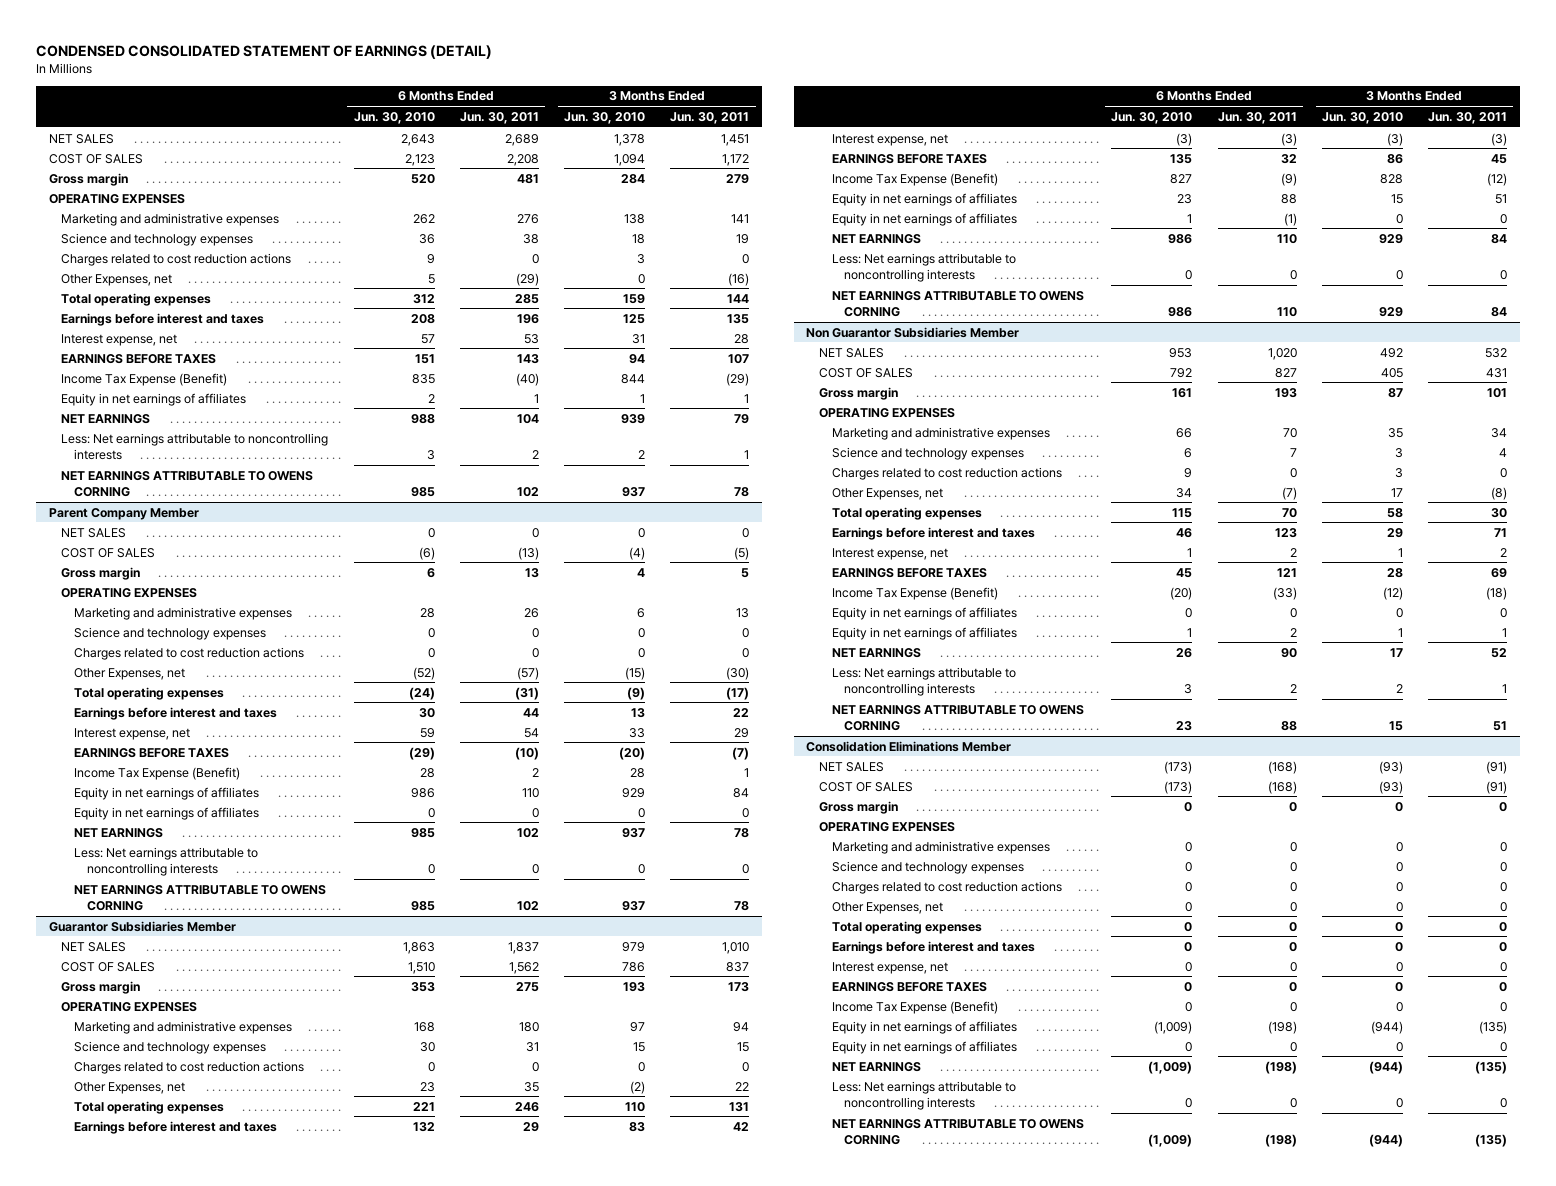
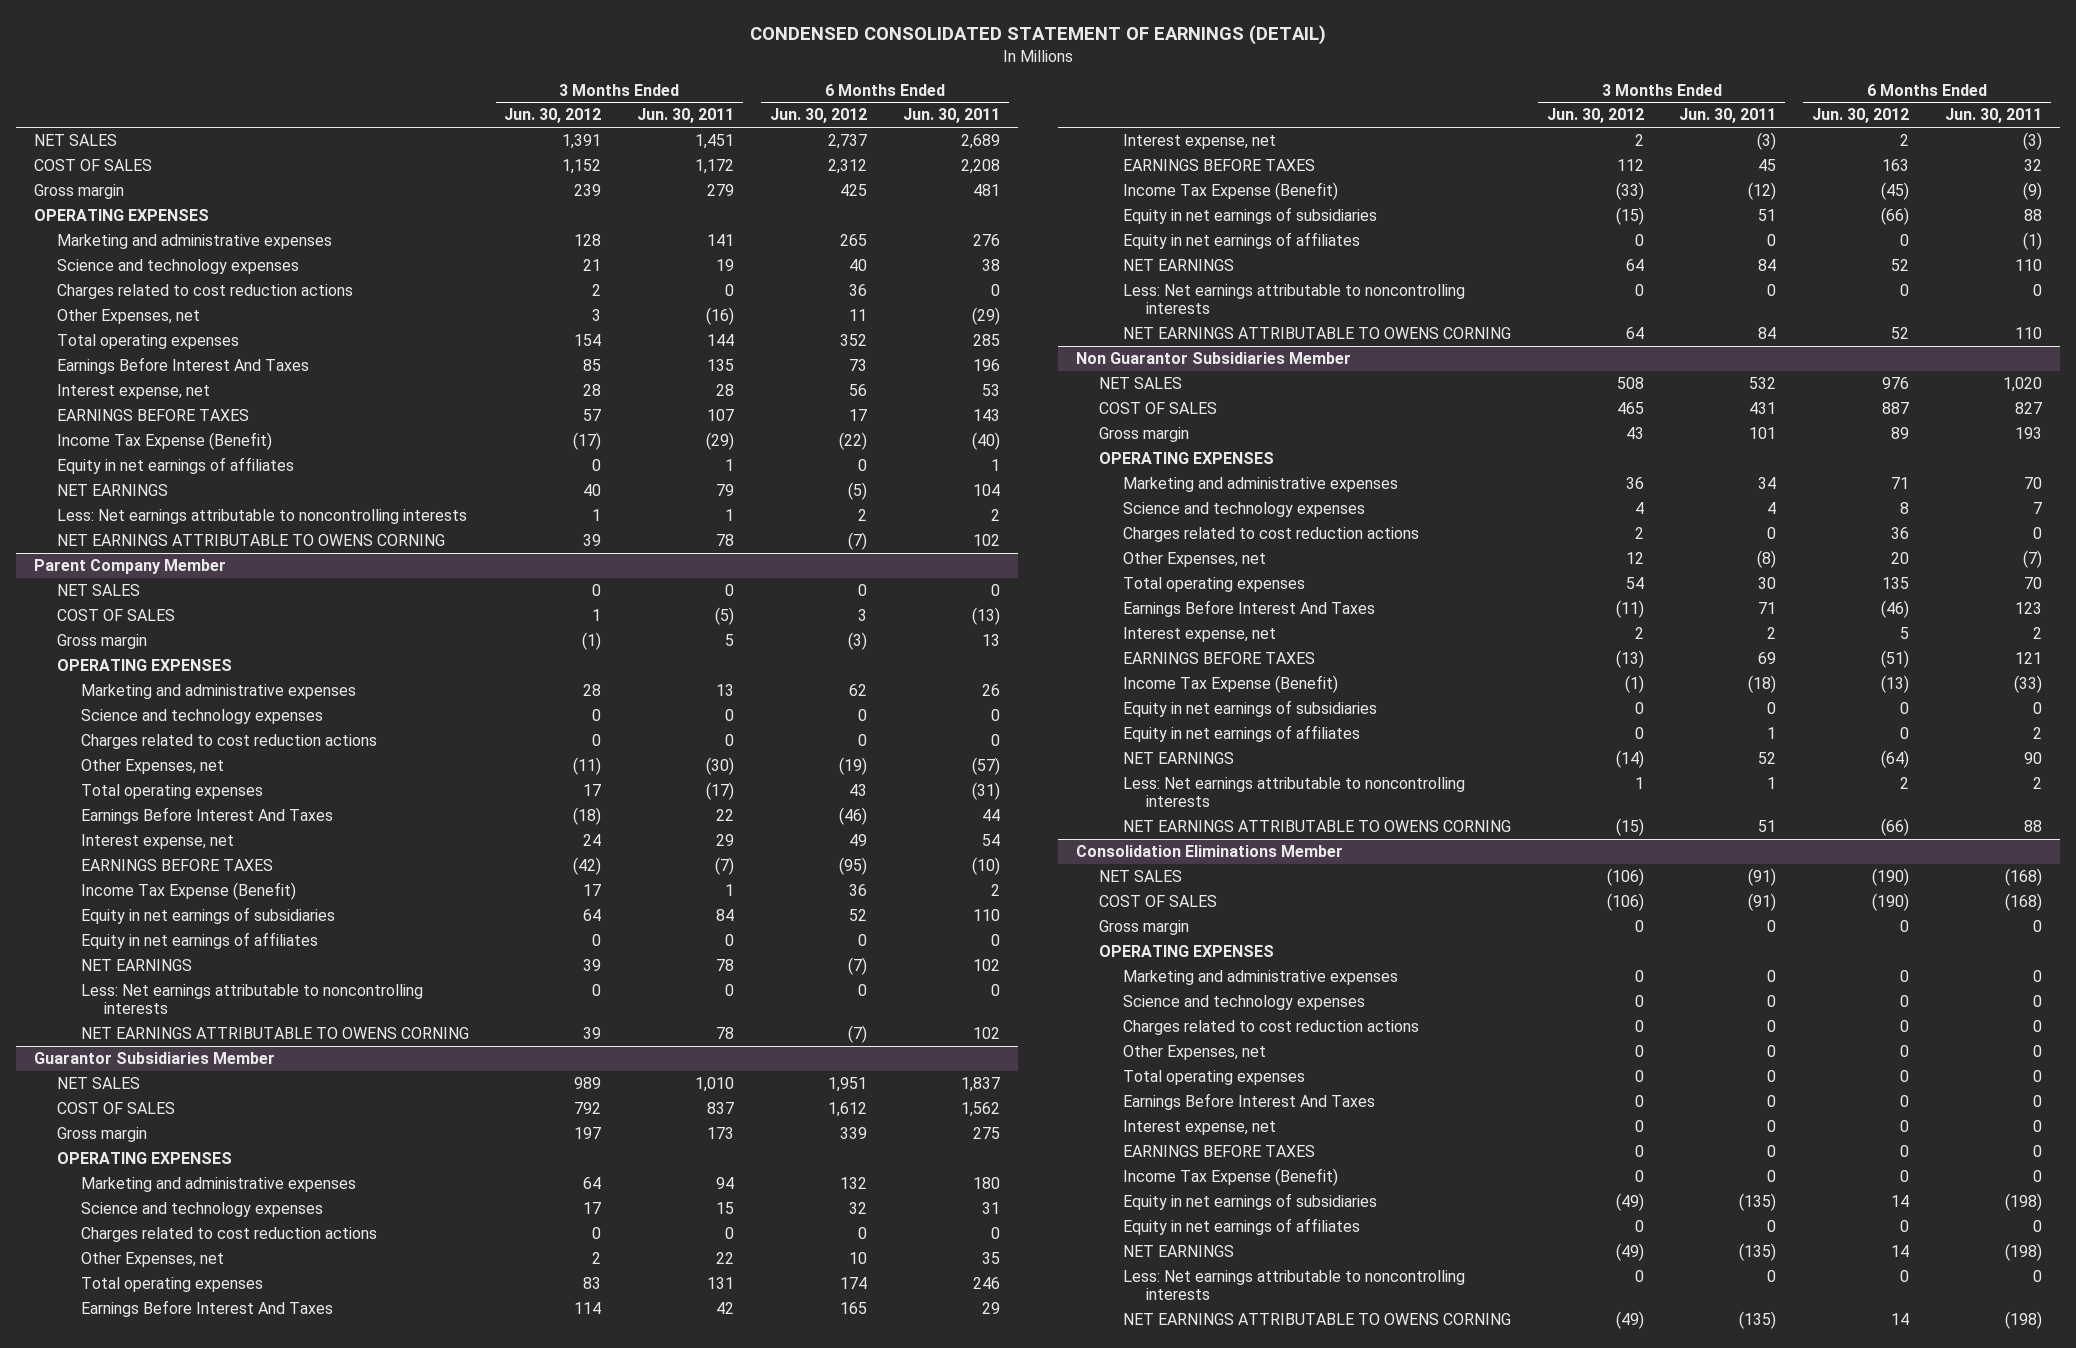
[353,111,435,124] Jun. 30, 2010 -> none
[564,111,646,124] Jun. 30, 2010 -> none
none -> [504,108,602,124] Jun. 30, 2012
none -> [770,108,868,124] Jun. 30, 2012
[61,312,265,326] Earnings before interest and taxes -> [57,356,310,374] Earnings Before Interest And Taxes
[74,706,278,720] Earnings before interest and taxes -> [80,806,333,824] Earnings Before Interest And Taxes
[74,786,260,800] Equity in net earnings of affiliates -> [80,906,335,924] Equity in net earnings of subsidiaries
[74,1120,278,1134] Earnings before interest and taxes -> [80,1299,333,1317] Earnings Before Interest And Taxes
[831,192,1017,206] Equity in net earnings of affiliates -> [1122,206,1377,224] Equity in net earnings of subsidiaries
[831,526,1035,540] Earnings before interest and taxes -> [1122,599,1375,617] Earnings Before Interest And Taxes
[831,606,1017,620] Equity in net earnings of affiliates -> [1122,699,1377,717] Equity in net earnings of subsidiaries
[831,940,1035,954] Earnings before interest and taxes -> [1122,1092,1375,1110] Earnings Before Interest And Taxes
[831,1020,1017,1034] Equity in net earnings of affiliates -> [1122,1192,1377,1210] Equity in net earnings of subsidiaries

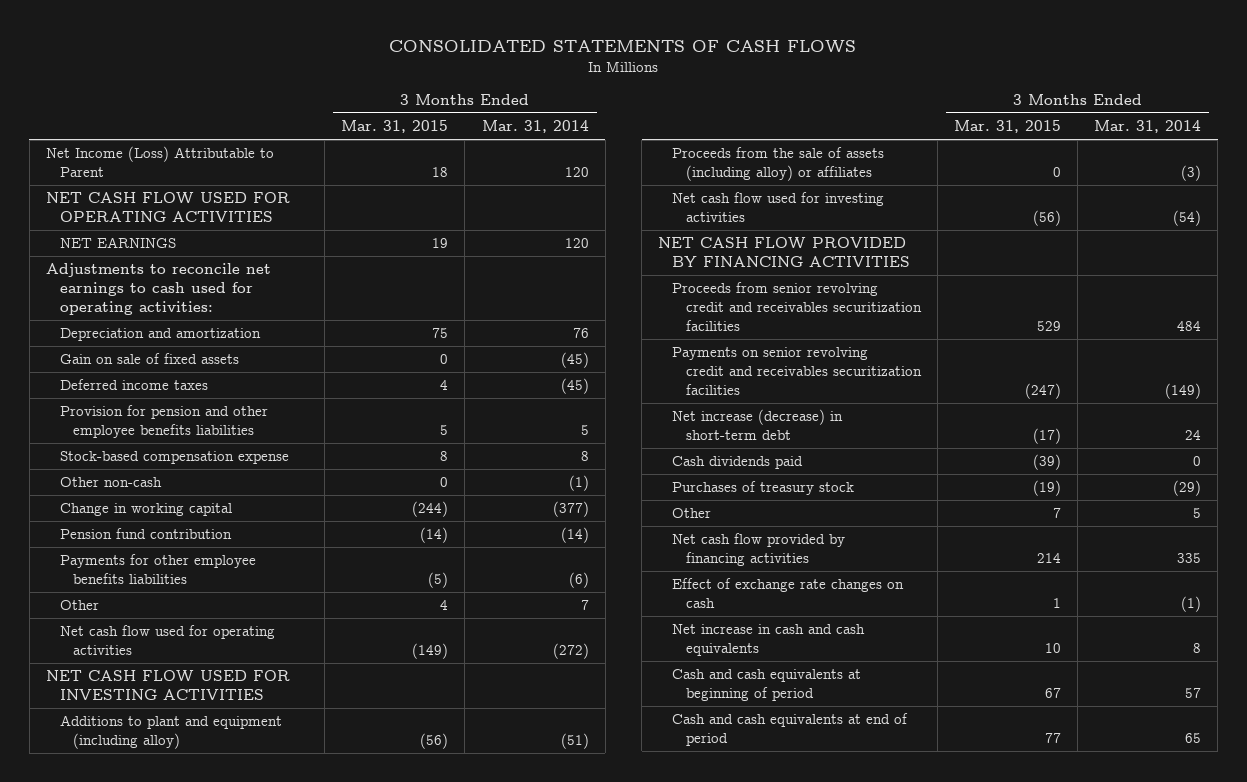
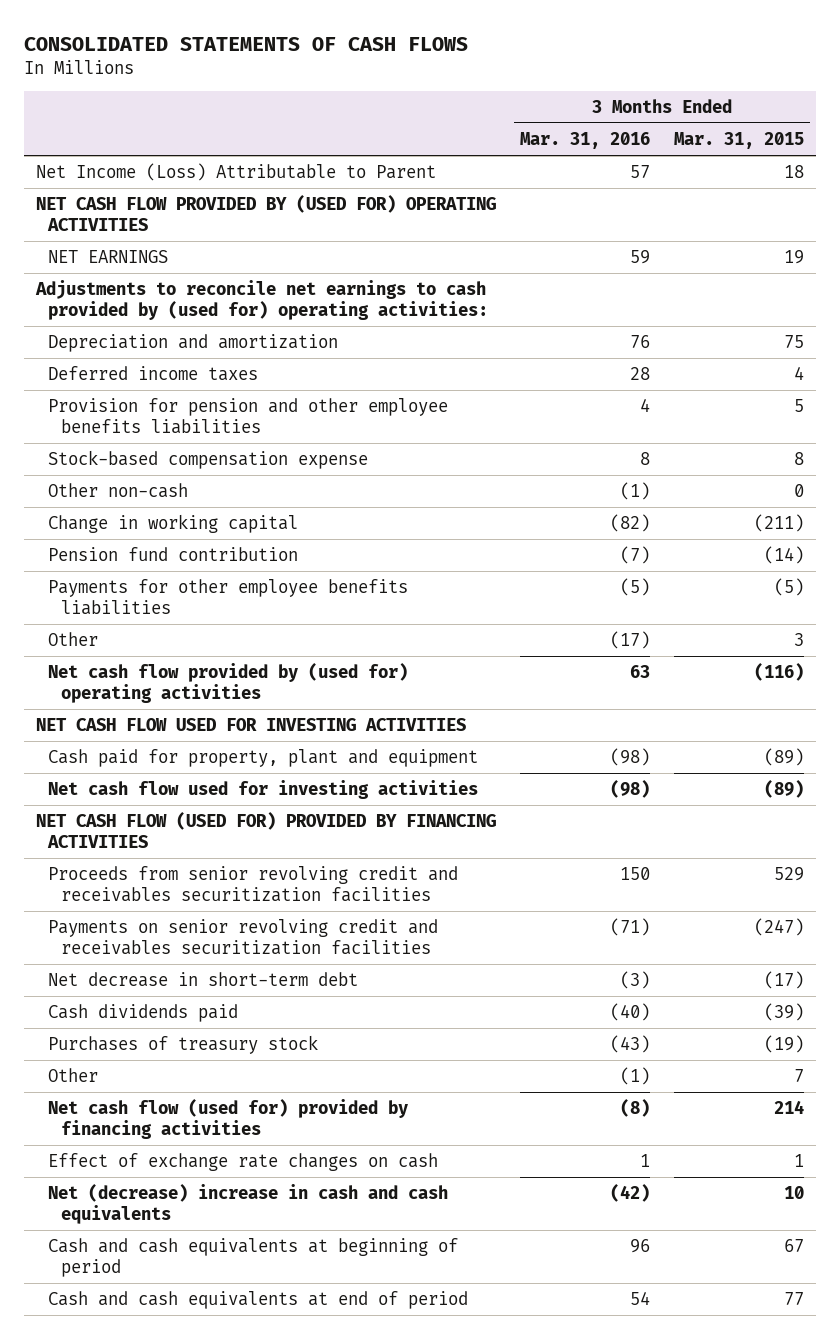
[481,120,589,134] Mar. 31, 2014 -> none
none -> [520,132,651,150] Mar. 31, 2016
[45,192,290,223] NET CASH FLOW USED FOR OPERATING ACTIVITIES -> [36,195,497,231] NET CASH FLOW PROVIDED BY (USED FOR) OPERATING ACTIVITIES
[45,263,271,315] Adjustments to reconcile net earnings to cash used for operating activities: -> [35,280,489,320] Adjustments to reconcile net earnings to cash provided by (used for) operating activities:
[59,353,239,365] Gain on sale of fixed assets -> none
[412,501,449,518] (244) -> [753,514,804,533] (211)
[440,600,449,611] 4 -> [793,633,804,647] 3
[59,625,275,656] Net cash flow used for operating activities -> [48,663,409,703] Net cash flow provided by (used for) operating activities
[412,643,449,660] (149) -> [753,663,804,682] (116)
[672,147,885,182] Proceeds from the sale of assets (including alloy) or affiliates -> none
[59,715,282,750] Additions to plant and equipment (including alloy) -> [48,749,479,768] Cash paid for property, plant and equipment
[420,733,449,750] (56) -> [763,748,804,767] (89)
[1033,210,1062,227] (56) -> [763,780,804,799] (89)
[658,237,911,268] NET CASH FLOW PROVIDED BY FINANCING ACTIVITIES -> [36,812,497,848] NET CASH FLOW (USED FOR) PROVIDED BY FINANCING ACTIVITIES
[672,409,844,441] Net increase (decrease) in short-term debt -> [48,972,359,988] Net decrease in short-term debt
[672,533,846,567] Net cash flow provided by financing activities -> [48,1099,409,1139] Net cash flow (used for) provided by financing activities
[672,624,866,657] Net increase in cash and cash equivalents -> [48,1184,449,1224] Net (decrease) increase in cash and cash equivalents

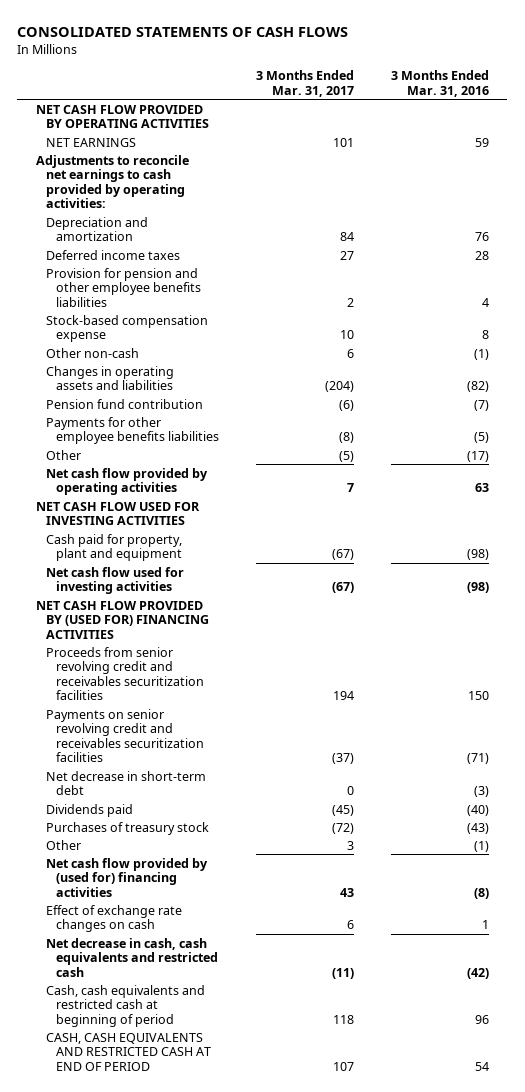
[673,132,804,150] Mar. 31, 2015 -> none
none -> [255,70,354,97] 3 Months Ended Mar. 31, 2017
[36,163,437,182] Net Income (Loss) Attributable to Parent -> none
[36,195,497,231] NET CASH FLOW PROVIDED BY (USED FOR) OPERATING ACTIVITIES -> [35,104,210,129] NET CASH FLOW PROVIDED BY OPERATING ACTIVITIES
[35,280,489,320] Adjustments to reconcile net earnings to cash provided by (used for) operating activities: -> [35,154,189,209] Adjustments to reconcile net earnings to cash provided by operating activities:
[48,514,299,534] Change in working capital -> [46,365,175,391] Changes in operating assets and liabilities
[48,663,409,703] Net cash flow provided by (used for) operating activities -> [46,467,209,496] Net cash flow provided by operating activities
[36,812,497,848] NET CASH FLOW (USED FOR) PROVIDED BY FINANCING ACTIVITIES -> [35,600,210,639] NET CASH FLOW PROVIDED BY (USED FOR) FINANCING ACTIVITIES
[48,1004,239,1023] Cash dividends paid -> [46,803,134,817] Dividends paid
[48,1099,409,1139] Net cash flow (used for) provided by financing activities -> [46,857,209,897] Net cash flow provided by (used for) financing activities
[48,1184,449,1224] Net (decrease) increase in cash and cash equivalents -> [46,937,219,977] Net decrease in cash, cash equivalents and restricted cash
[48,1238,459,1277] Cash and cash equivalents at beginning of period -> [46,984,206,1027] Cash, cash equivalents and restricted cash at beginning of period
[48,1291,469,1310] Cash and cash equivalents at end of period -> [46,1032,212,1071] CASH, CASH EQUIVALENTS AND RESTRICTED CASH AT END OF PERIOD

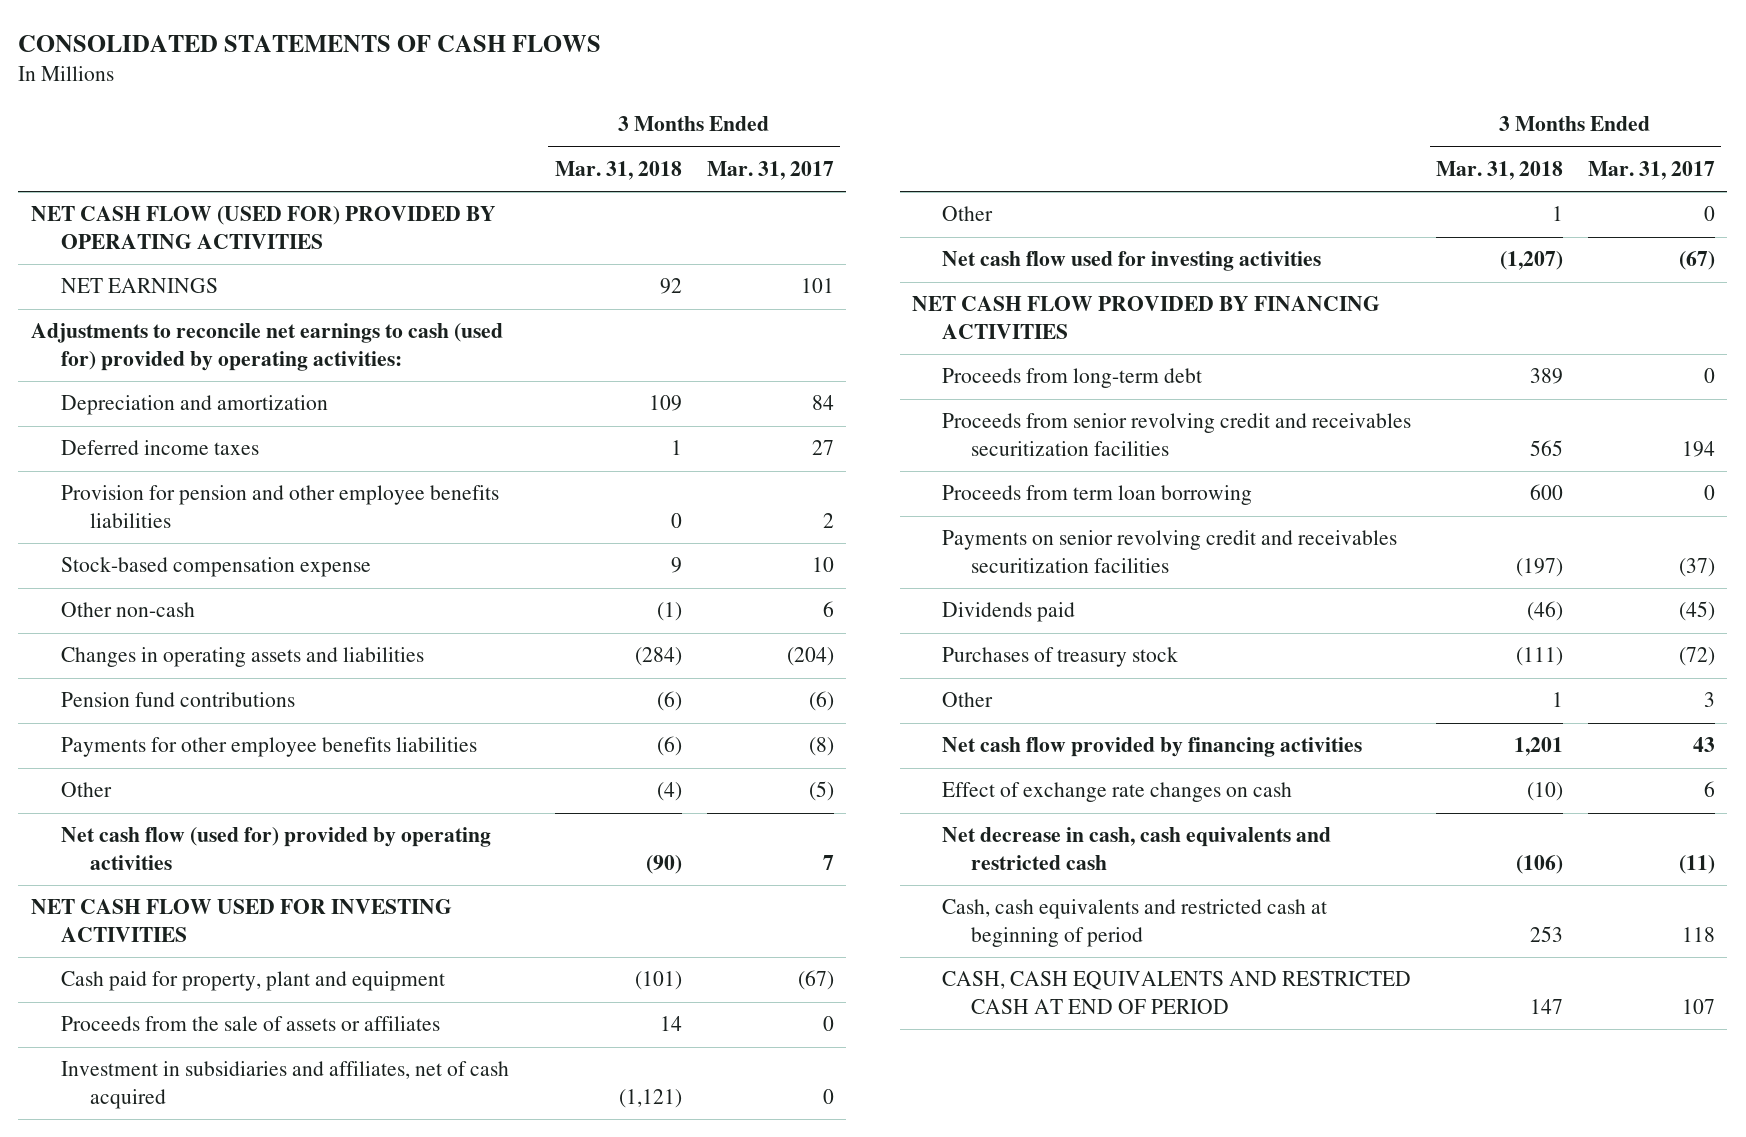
[390,70,489,97] 3 Months Ended Mar. 31, 2016 -> none
none -> [554,160,682,180] Mar. 31, 2018
[35,104,210,129] NET CASH FLOW PROVIDED BY OPERATING ACTIVITIES -> [30,206,496,250] NET CASH FLOW (USED FOR) PROVIDED BY OPERATING ACTIVITIES
[35,154,189,209] Adjustments to reconcile net earnings to cash provided by operating activities: -> [30,323,503,372] Adjustments to reconcile net earnings to cash (used for) provided by operating activities:
[46,398,204,409] Pension fund contribution -> [60,692,295,708] Pension fund contributions
[46,467,209,496] Net cash flow provided by operating activities -> [60,827,491,871] Net cash flow (used for) provided by operating activities
none -> [60,1016,440,1032] Proceeds from the sale of assets or affiliates
none -> [60,1061,509,1110] Investment in subsidiaries and affiliates, net of cash acquired
none -> [941,206,993,222] Other
[35,600,210,639] NET CASH FLOW PROVIDED BY (USED FOR) FINANCING ACTIVITIES -> [912,296,1381,340] NET CASH FLOW PROVIDED BY FINANCING ACTIVITIES
none -> [941,368,1202,389] Proceeds from long-term debt
none -> [941,485,1252,506] Proceeds from term loan borrowing
[46,770,207,796] Net decrease in short-term debt -> none
[46,857,209,897] Net cash flow provided by (used for) financing activities -> [941,737,1362,758] Net cash flow provided by financing activities

